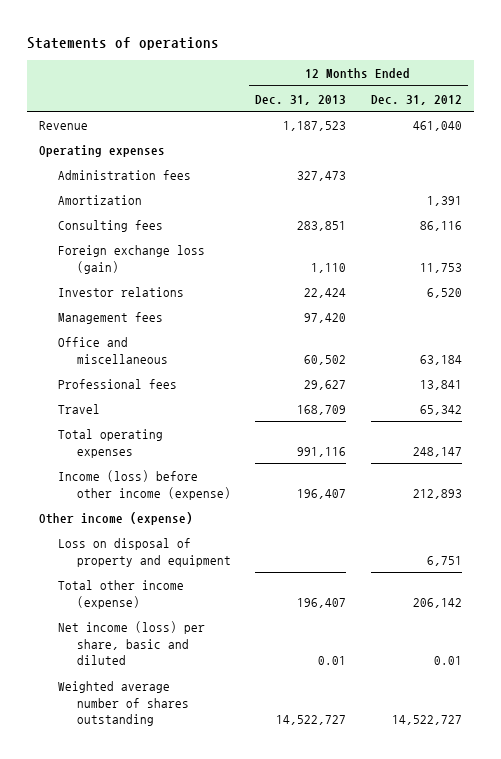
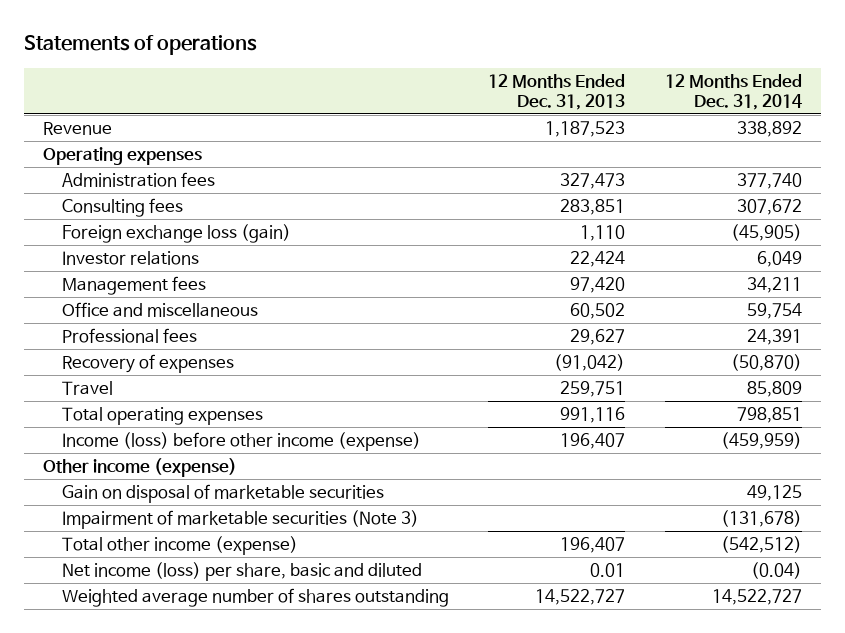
[370,94,462,105] Dec. 31, 2012 -> none
none -> [664,73,802,110] 12 Months Ended Dec. 31, 2014
[58,194,143,205] Amortization -> none
none -> [61,354,234,374] Recovery of expenses
[297,404,347,415] 168,709 -> [560,381,626,398] 259,751
[58,537,232,567] Loss on disposal of property and equipment -> [61,484,384,504] Gain on disposal of marketable securities
none -> [61,510,419,530] Impairment of marketable securities (Note 3)

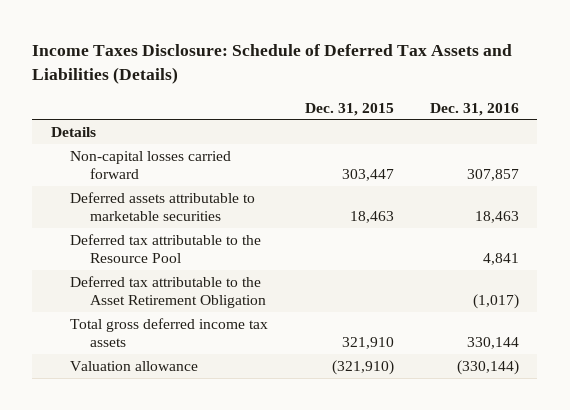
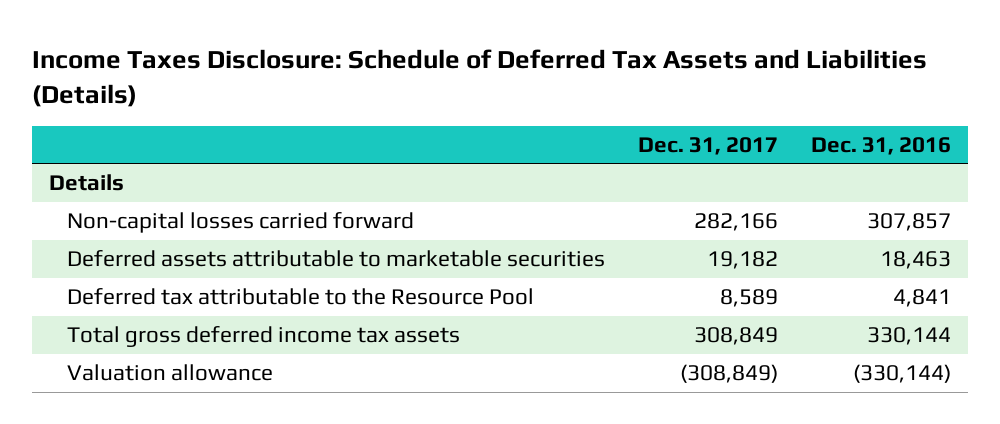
[304,102,394,116] Dec. 31, 2015 -> none
none -> [638,136,779,155] Dec. 31, 2017
[70,275,266,309] Deferred tax attributable to the Asset Retirement Obligation -> none

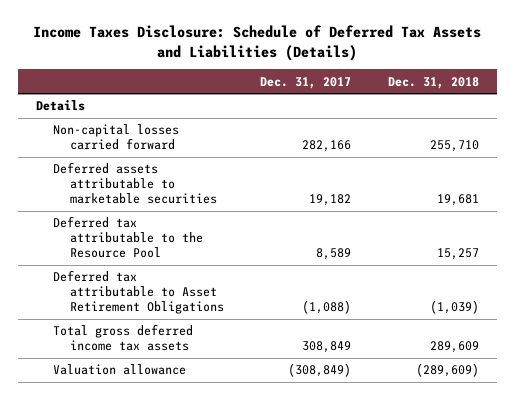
[811,136,952,155] Dec. 31, 2016 -> none
none -> [387,76,479,89] Dec. 31, 2018
none -> [53,270,225,315] Deferred tax attributable to Asset Retirement Obligations

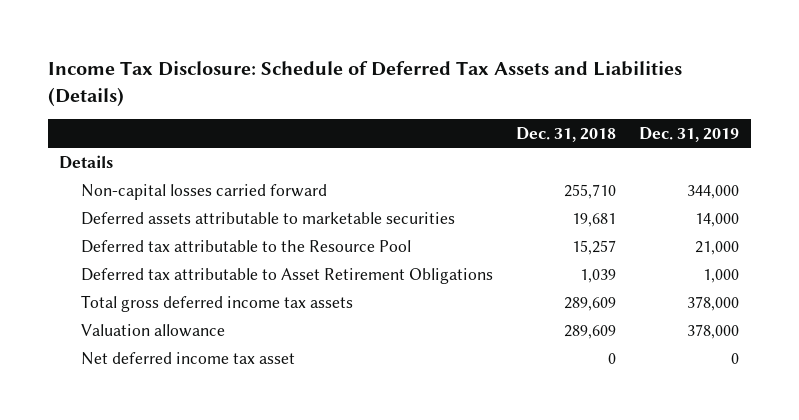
[33,25,482,61] Income Taxes Disclosure: Schedule of Deferred Tax Assets and Liabilities (Details) -> [47,60,682,107] Income Tax Disclosure: Schedule of Deferred Tax Assets and Liabilities (Details)
[260,76,352,89] Dec. 31, 2017 -> none
none -> [639,126,740,142] Dec. 31, 2019
[429,300,479,315] (1,039) -> [580,268,617,283] 1,039
[415,363,479,378] (289,609) -> [564,324,617,339] 289,609
none -> [81,351,296,365] Net deferred income tax asset

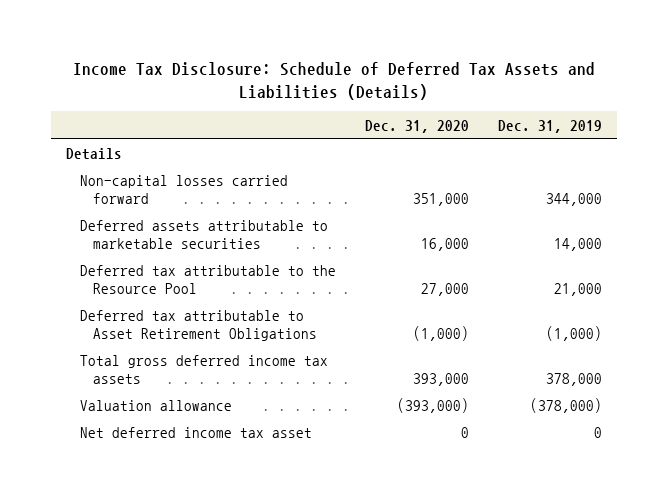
[516,126,617,142] Dec. 31, 2018 -> none
none -> [364,119,469,133] Dec. 31, 2020
[703,268,740,283] 1,000 -> [546,325,603,341] (1,000)
[687,323,740,339] 378,000 -> [530,398,603,414] (378,000)

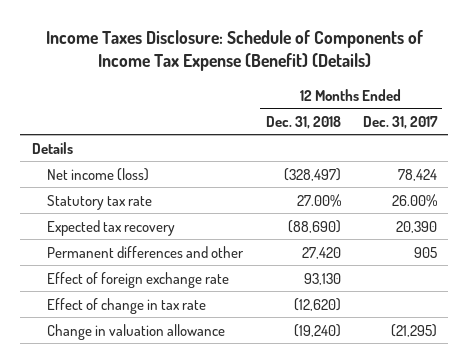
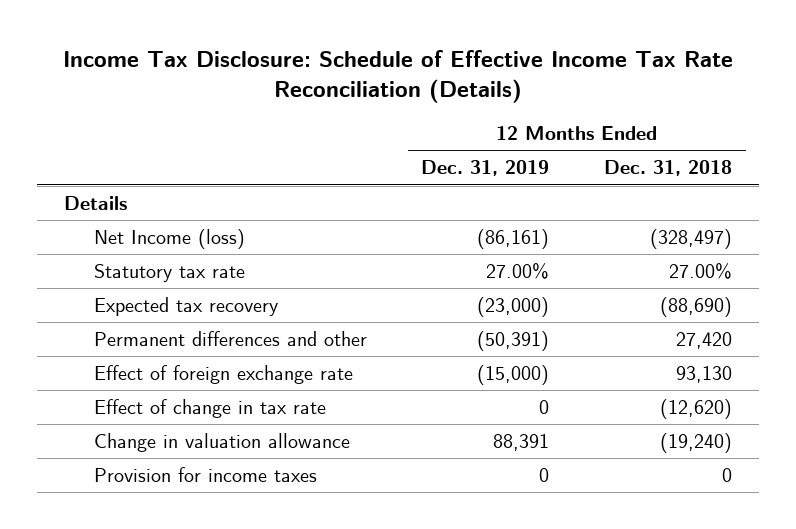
[46,29,424,72] Income Taxes Disclosure: Schedule of Components of Income Tax Expense (Benefit) (Details) -> [63,49,734,104] Income Tax Disclosure: Schedule of Effective Income Tax Rate Reconciliation (Details)
[362,115,438,129] Dec. 31, 2017 -> none
none -> [421,160,550,177] Dec. 31, 2019
[47,167,150,181] Net income (loss) -> [93,228,245,249] Net Income (loss)
none -> [93,466,317,482] Provision for income taxes

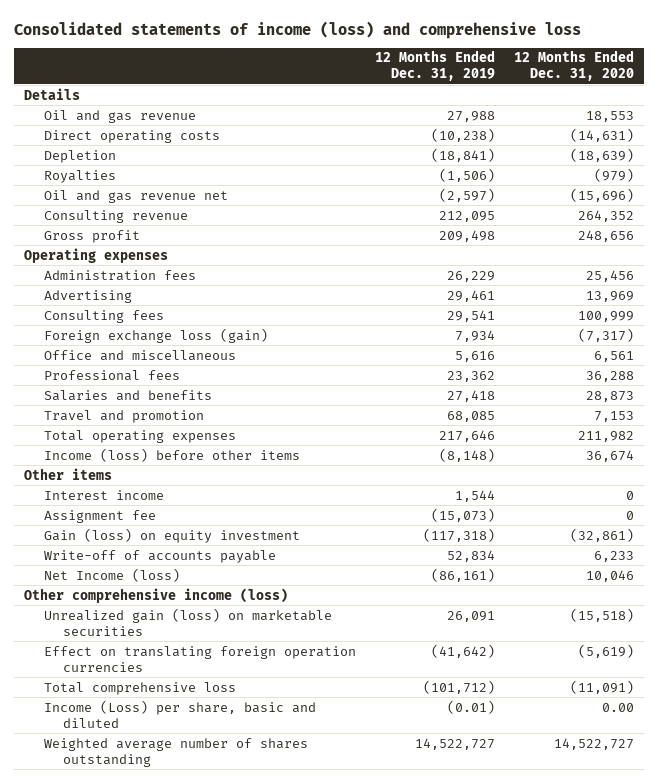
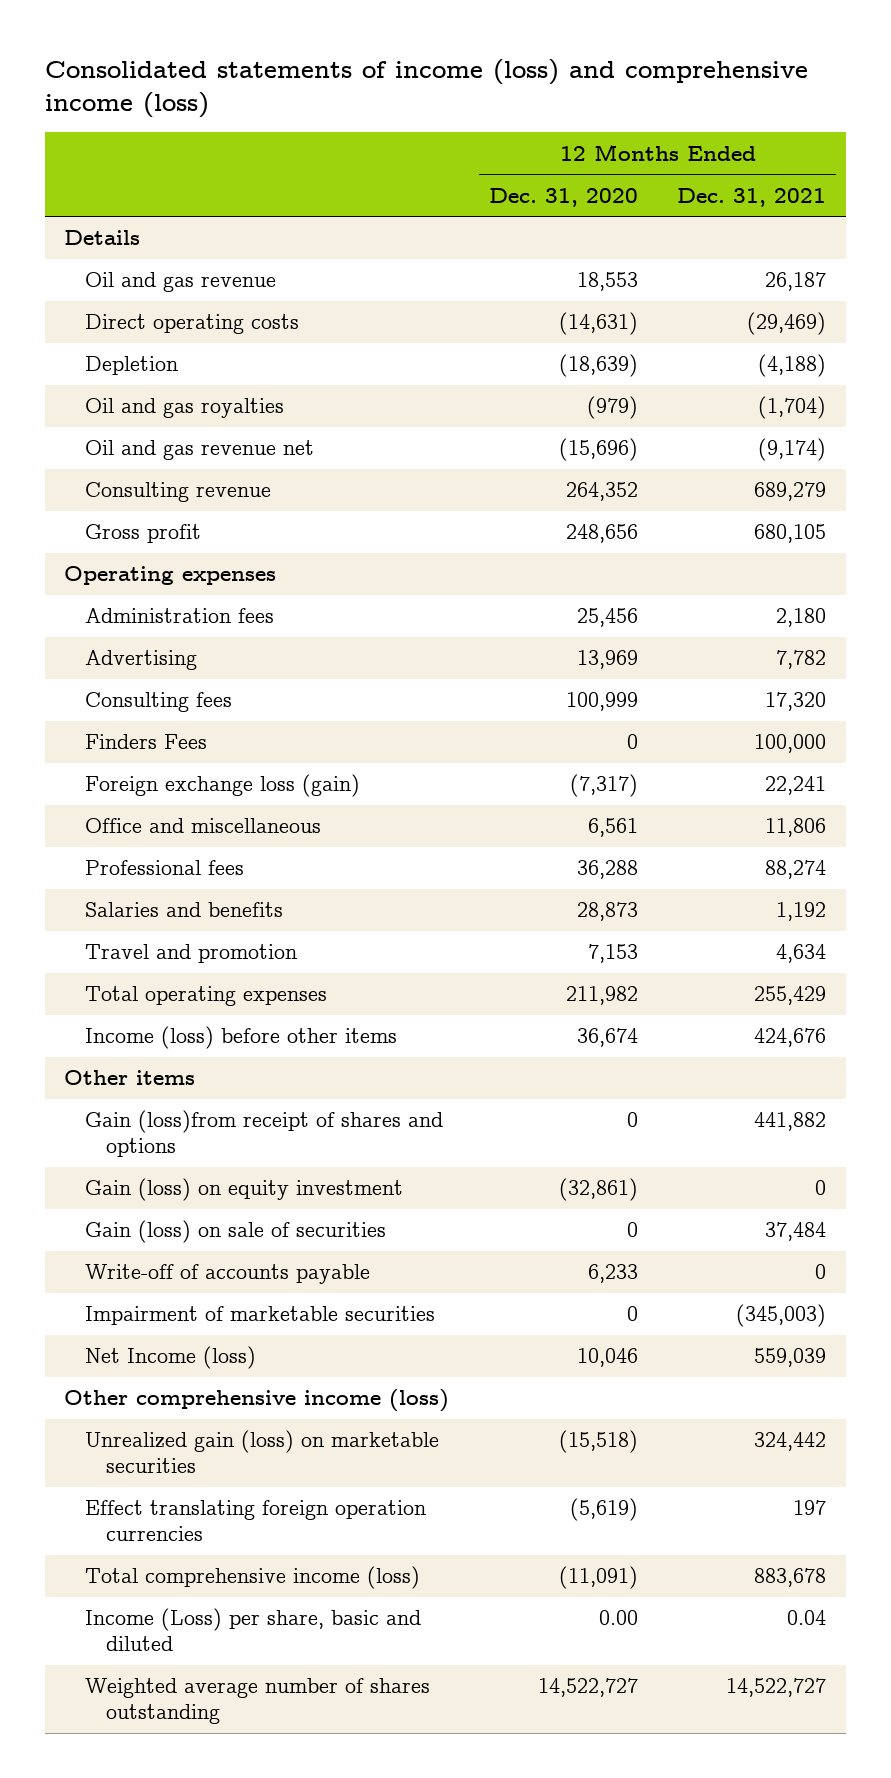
[14,20,582,39] Consolidated statements of income (loss) and comprehensive loss -> [44,58,808,118] Consolidated statements of income (loss) and comprehensive income (loss)
[374,50,495,82] 12 Months Ended Dec. 31, 2019 -> none
none -> [677,187,827,207] Dec. 31, 2021
[43,169,116,183] Royalties -> [84,398,284,419] Oil and gas royalties
none -> [84,734,207,750] Finders Fees
[43,489,164,500] Interest income -> none
[43,509,156,523] Assignment fee -> none
none -> [84,1110,443,1158] Gain (loss)from receipt of shares and options
none -> [84,1220,386,1244] Gain (loss) on sale of securities
none -> [84,1306,435,1326] Impairment of marketable securities
[43,645,356,672] Effect on translating foreign operation currencies -> [84,1500,426,1542] Effect translating foreign operation currencies
[43,681,236,695] Total comprehensive loss -> [84,1566,420,1590] Total comprehensive income (loss)

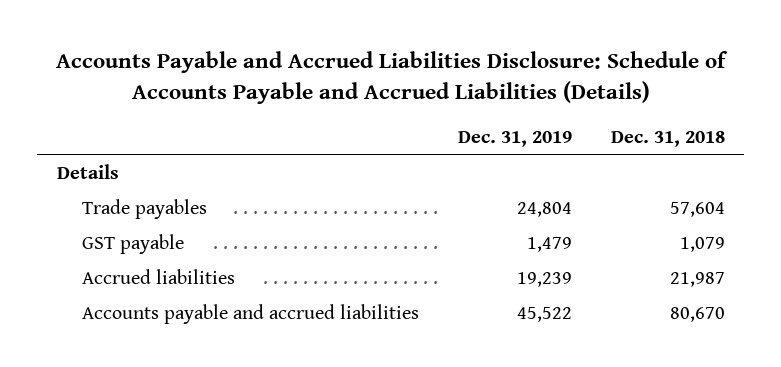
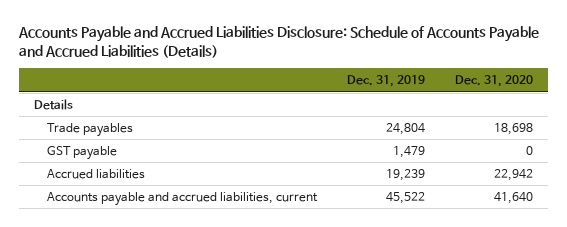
[610,130,725,147] Dec. 31, 2018 -> none
none -> [454,75,533,88] Dec. 31, 2020
[82,303,420,324] Accounts payable and accrued liabilities -> [47,192,319,207] Accounts payable and accrued liabilities, current

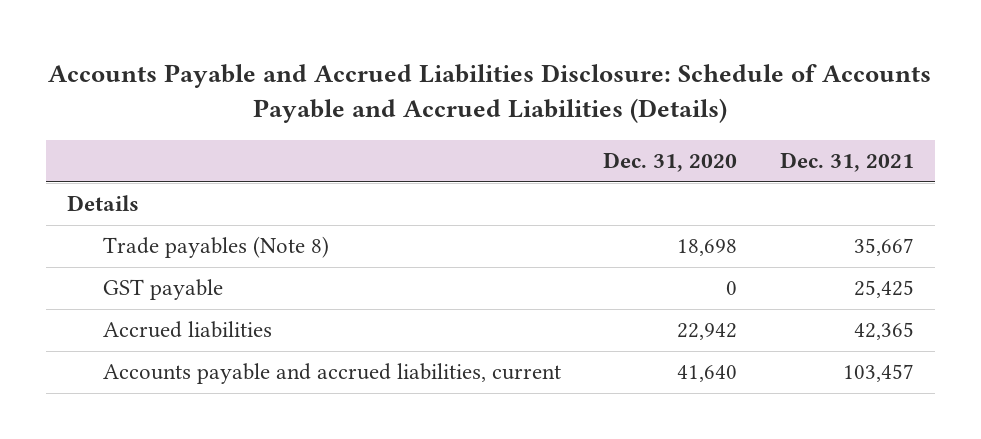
[347,75,426,88] Dec. 31, 2019 -> none
none -> [779,152,914,173] Dec. 31, 2021
[47,123,134,138] Trade payables -> [102,236,329,259] Trade payables (Note 8)

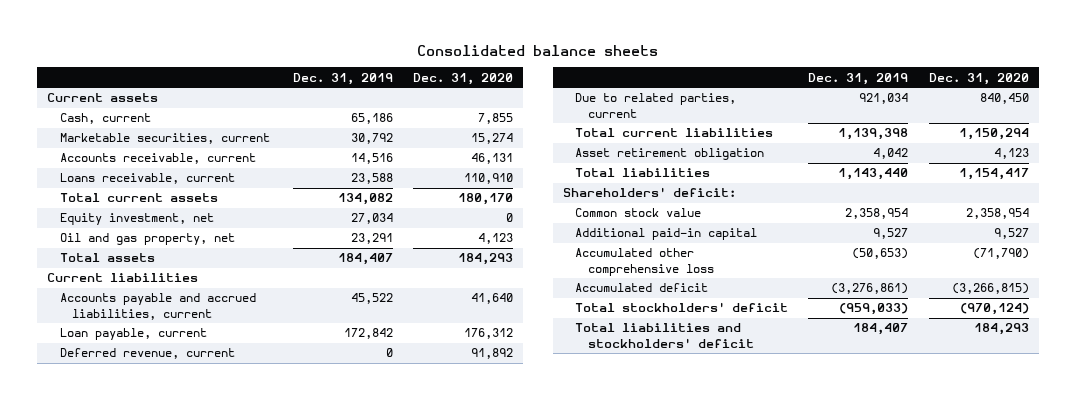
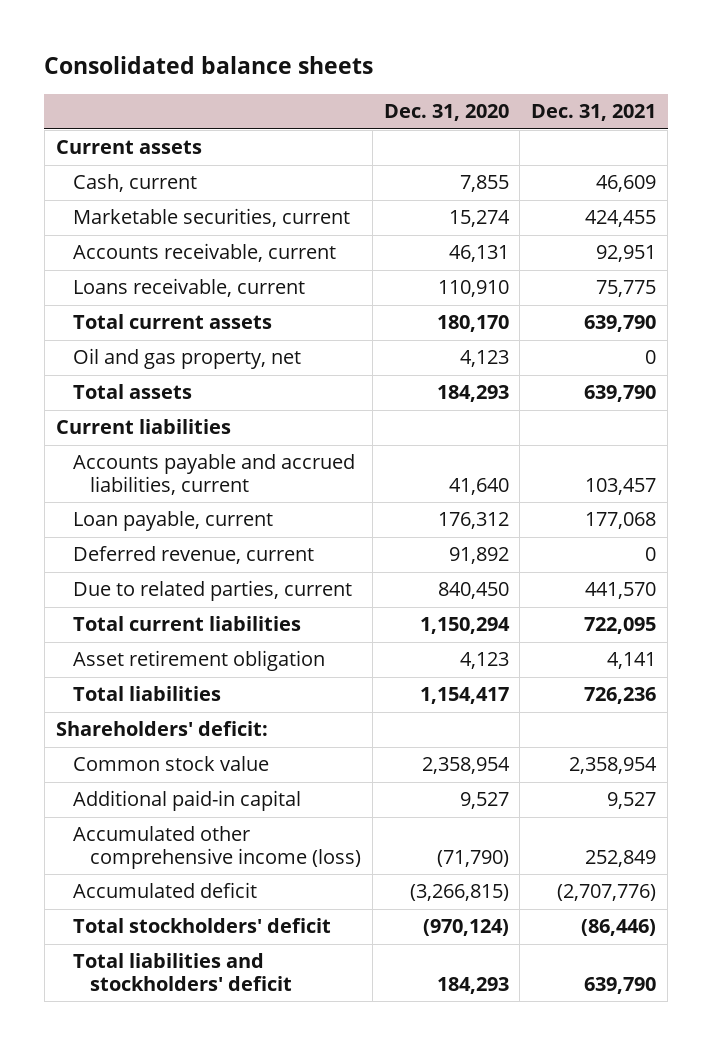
[292,72,393,85] Dec. 31, 2019 -> none
none -> [531,104,657,122] Dec. 31, 2021
[59,213,214,226] Equity investment, net -> none
[575,248,714,276] Accumulated other comprehensive loss -> [72,826,361,869] Accumulated other comprehensive income (loss)

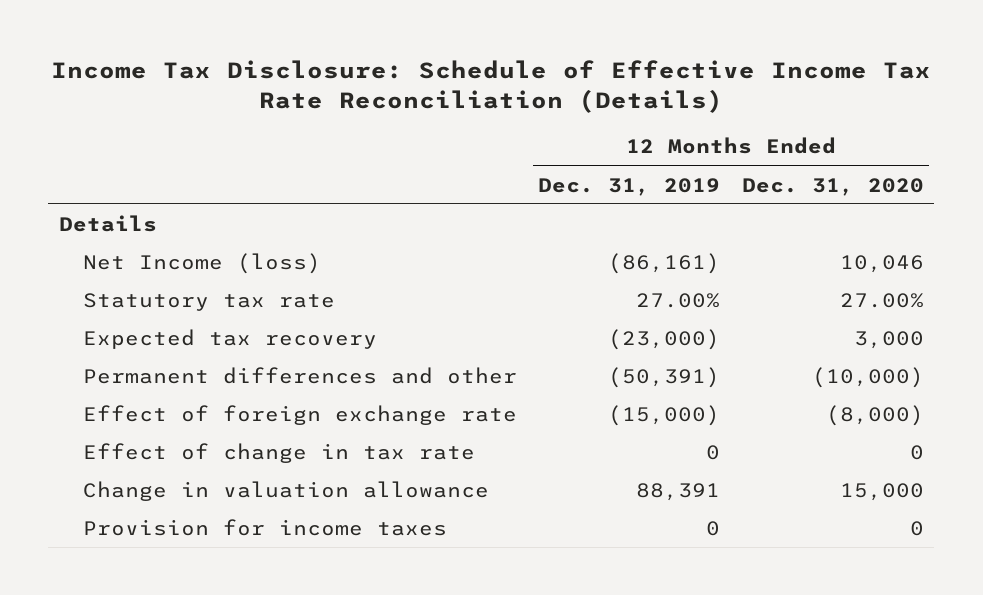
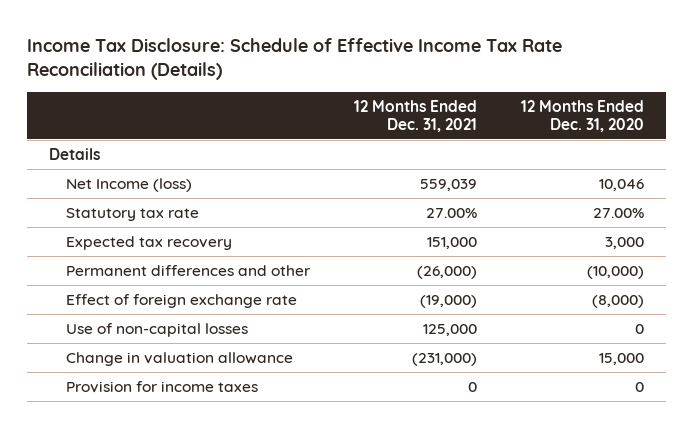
[538,177,721,196] Dec. 31, 2019 -> none
none -> [354,99,478,132] 12 Months Ended Dec. 31, 2021
[83,442,476,463] Effect of change in tax rate -> none
none -> [66,322,249,337] Use of non-capital losses

